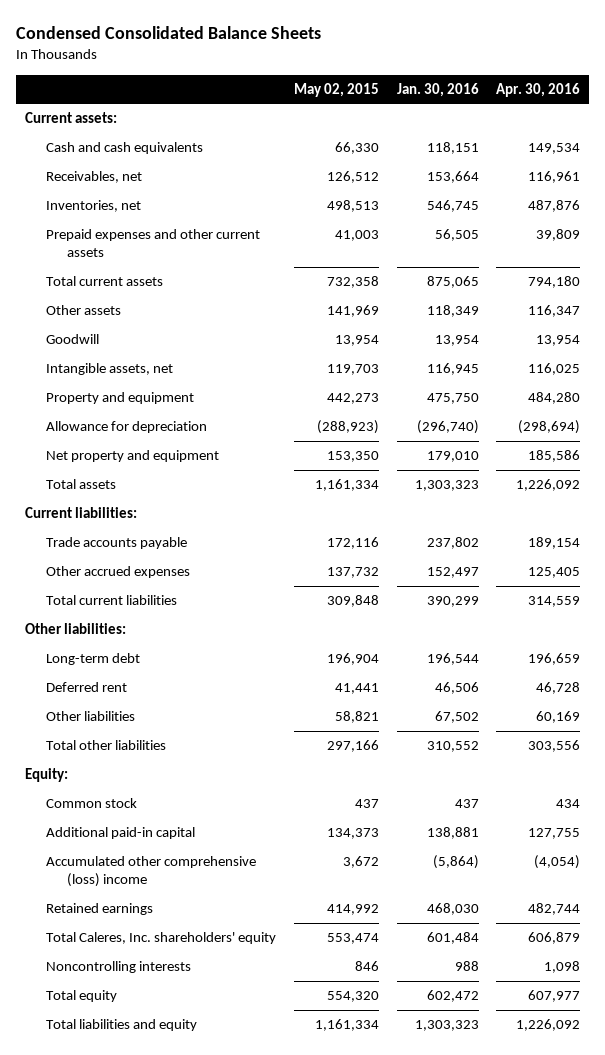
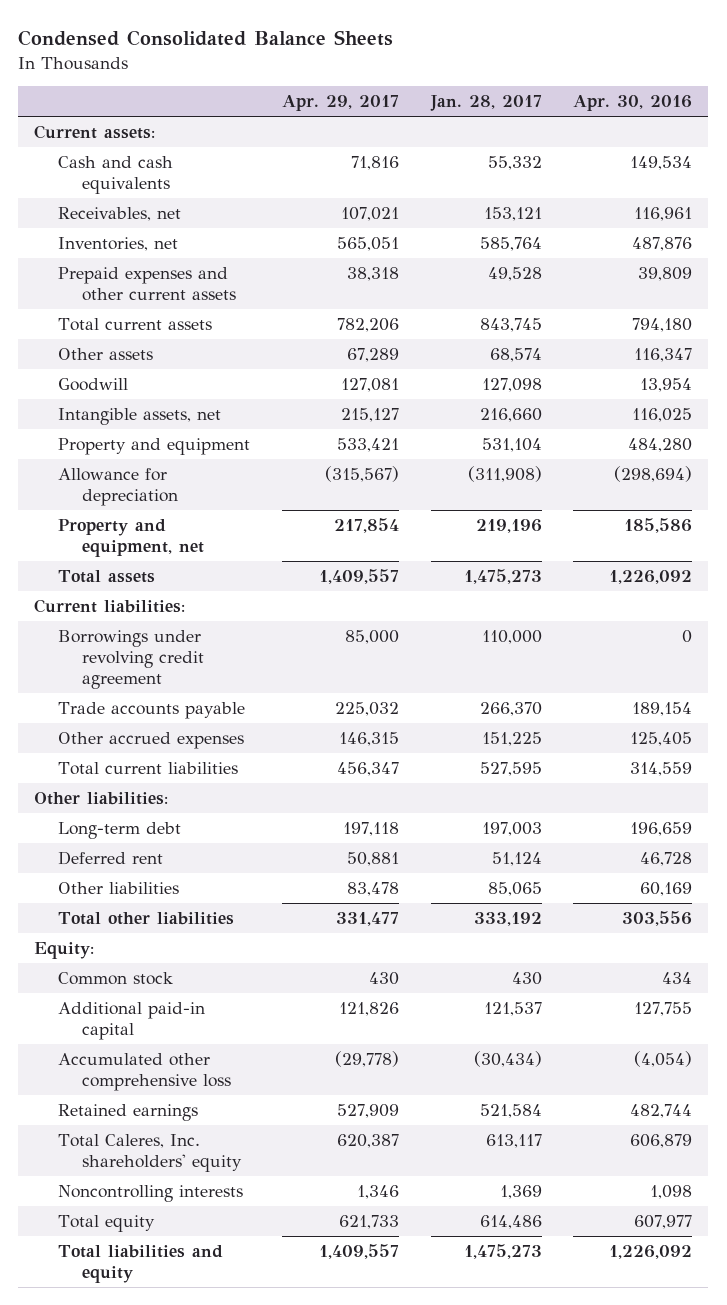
[293,82,379,97] May 02, 2015 -> none
[396,82,479,97] Jan. 30, 2016 -> none
none -> [281,95,399,112] Apr. 29, 2017
none -> [429,95,542,112] Jan. 28, 2017
[45,450,219,463] Net property and equipment -> [58,519,204,558] Property and equipment, net
none -> [58,630,204,690] Borrowings under revolving credit agreement
[45,856,256,888] Accumulated other comprehensive (loss) income -> [58,1053,231,1092] Accumulated other comprehensive loss

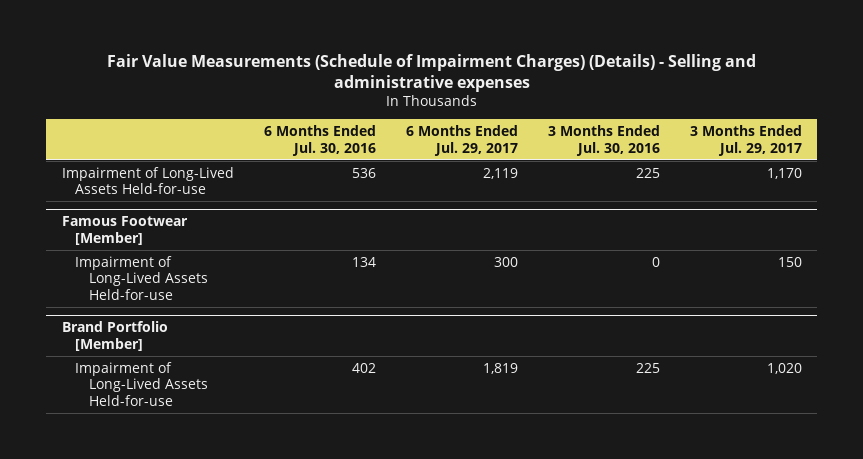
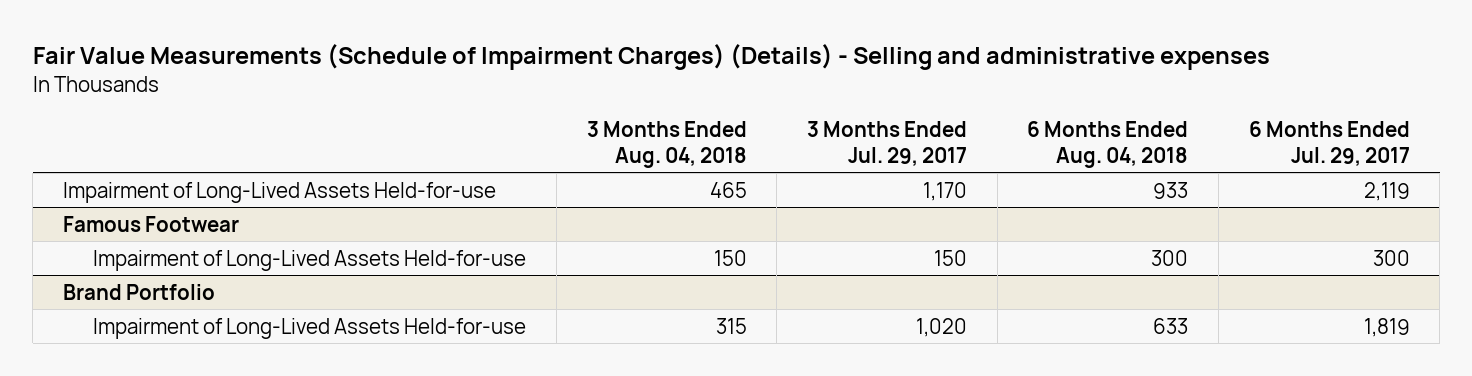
[263,124,376,156] 6 Months Ended Jul. 30, 2016 -> none
[547,124,660,156] 3 Months Ended Jul. 30, 2016 -> none
none -> [586,120,747,168] 3 Months Ended Aug. 04, 2018
none -> [1027,120,1189,168] 6 Months Ended Aug. 04, 2018
[61,215,188,245] Famous Footwear [Member] -> [62,215,239,232] Famous Footwear
[61,320,168,351] Brand Portfolio [Member] -> [62,283,215,300] Brand Portfolio

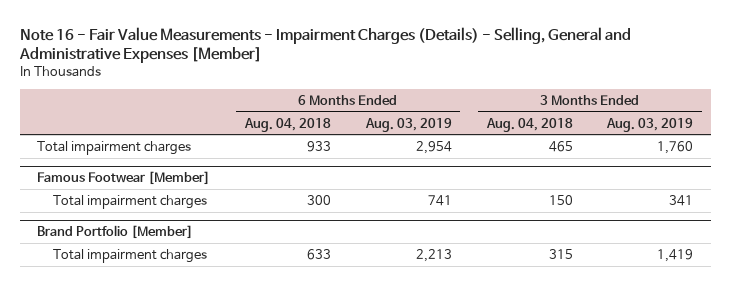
[32,44,1270,71] Fair Value Measurements (Schedule of Impairment Charges) (Details) - Selling and administrative expenses -> [18,26,631,64] Note 16 - Fair Value Measurements - Impairment Charges (Details) - Selling, General and Administrative Expenses [Member]
[807,120,968,166] 3 Months Ended Jul. 29, 2017 -> none
[1248,120,1410,166] 6 Months Ended Jul. 29, 2017 -> none
none -> [364,117,452,132] Aug. 03, 2019
none -> [606,117,694,132] Aug. 03, 2019
[62,181,496,203] Impairment of Long-Lived Assets Held-for-use -> [37,140,192,155] Total impairment charges
[62,215,239,232] Famous Footwear -> [37,170,211,185] Famous Footwear [Member]
[93,249,527,271] Impairment of Long-Lived Assets Held-for-use -> [52,194,207,209] Total impairment charges
[62,283,215,300] Brand Portfolio -> [37,224,194,239] Brand Portfolio [Member]
[93,317,527,339] Impairment of Long-Lived Assets Held-for-use -> [52,248,207,263] Total impairment charges

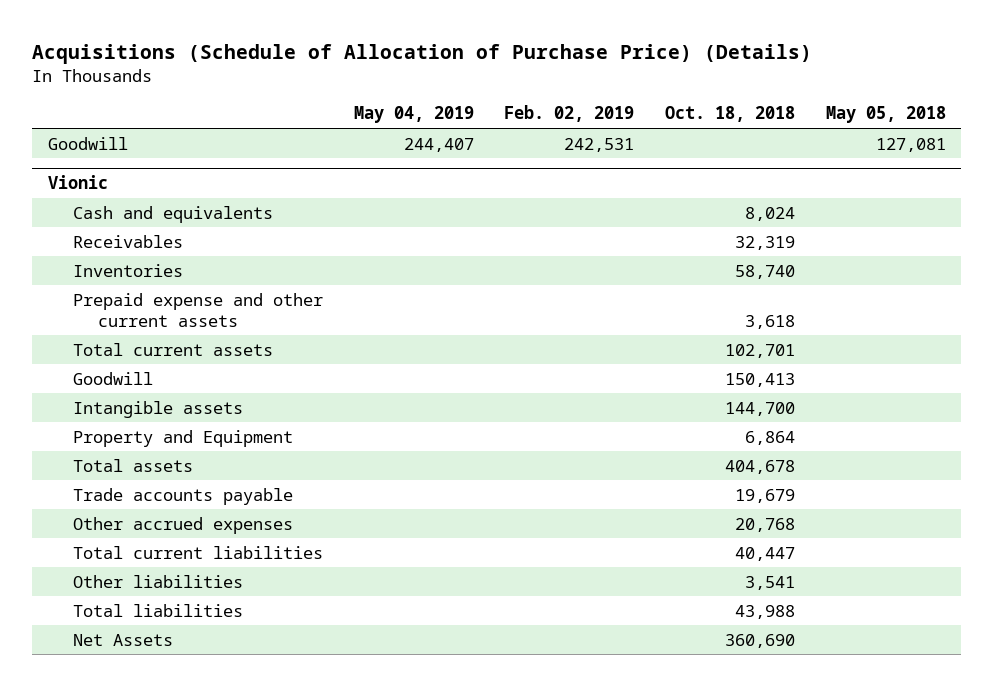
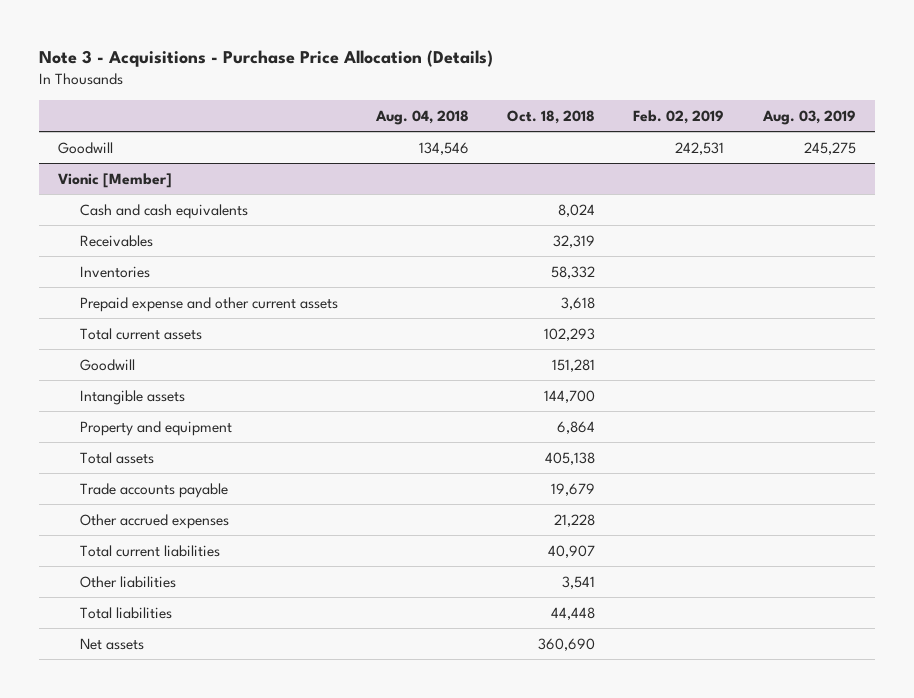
[32,43,813,64] Acquisitions (Schedule of Allocation of Purchase Price) (Details) -> [38,50,493,68] Note 3 - Acquisitions - Purchase Price Allocation (Details)
[353,106,474,124] May 04, 2019 -> none
[826,106,947,124] May 05, 2018 -> none
none -> [375,109,470,125] Aug. 04, 2018
none -> [761,109,856,125] Aug. 03, 2019
[47,175,108,190] Vionic -> [57,172,172,188] Vionic [Member]
[72,205,273,223] Cash and equivalents -> [80,203,249,219] Cash and cash equivalents
[735,264,796,279] 58,740 -> [551,265,596,279] 58,332
[725,343,796,358] 102,701 -> [544,327,596,341] 102,293
[725,372,796,387] 150,413 -> [552,358,596,372] 151,281
[72,429,293,447] Property and Equipment -> [80,420,233,436] Property and equipment
[725,459,796,474] 404,678 -> [545,451,596,465] 405,138
[735,517,796,532] 20,768 -> [554,513,596,527] 21,228
[735,546,796,561] 40,447 -> [548,544,596,558] 40,907
[735,604,796,619] 43,988 -> [551,606,596,620] 44,448
[72,633,173,646] Net Assets -> [80,637,145,650] Net assets

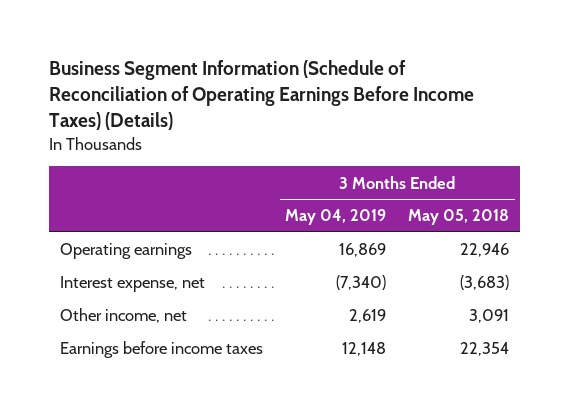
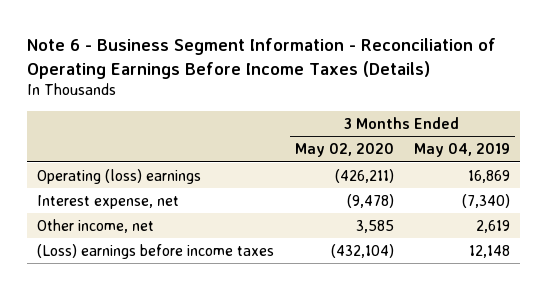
[49,60,475,131] Business Segment Information (Schedule of Reconciliation of Operating Earnings Before Income Taxes) (Details) -> [27,38,497,79] Note 6 - Business Segment Information - Reconciliation of Operating Earnings Before Income Taxes (Details)
[408,209,510,226] May 05, 2018 -> none
none -> [294,143,394,158] May 02, 2020
[60,243,193,260] Operating earnings -> [37,168,202,184] Operating (loss) earnings
[60,341,264,359] Earnings before income taxes -> [37,243,275,259] (Loss) earnings before income taxes

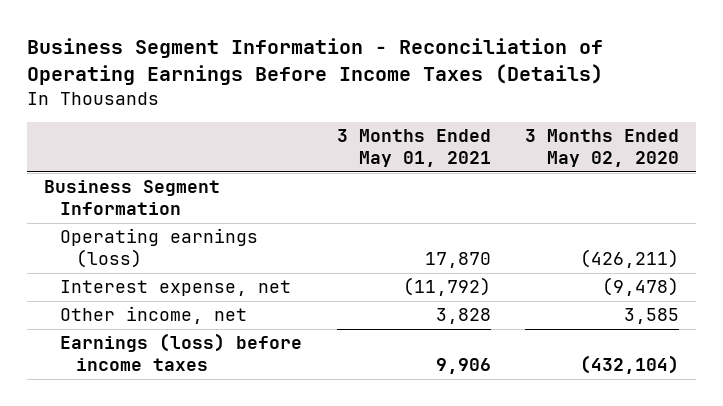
[27,38,497,79] Note 6 - Business Segment Information - Reconciliation of Operating Earnings Before Income Taxes (Details) -> [27,38,604,86] Business Segment Information - Reconciliation of Operating Earnings Before Income Taxes (Details)
[413,143,510,158] May 04, 2019 -> none
none -> [336,129,491,168] 3 Months Ended May 01, 2021
none -> [44,180,221,216] Business Segment Information
[37,168,202,184] Operating (loss) earnings -> [60,228,259,269] Operating earnings (loss)
[37,243,275,259] (Loss) earnings before income taxes -> [60,333,303,372] Earnings (loss) before income taxes

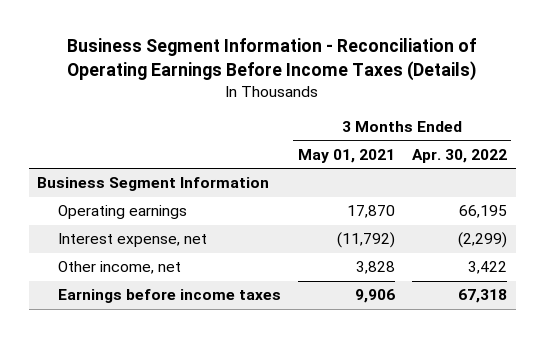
[524,129,679,168] 3 Months Ended May 02, 2020 -> none
none -> [411,148,507,163] Apr. 30, 2022
[60,228,259,269] Operating earnings (loss) -> [57,205,187,220] Operating earnings
[60,333,303,372] Earnings (loss) before income taxes -> [57,289,281,304] Earnings before income taxes

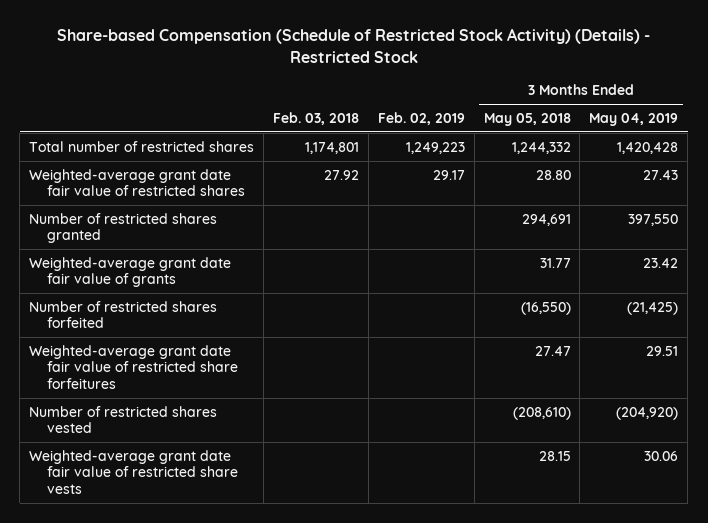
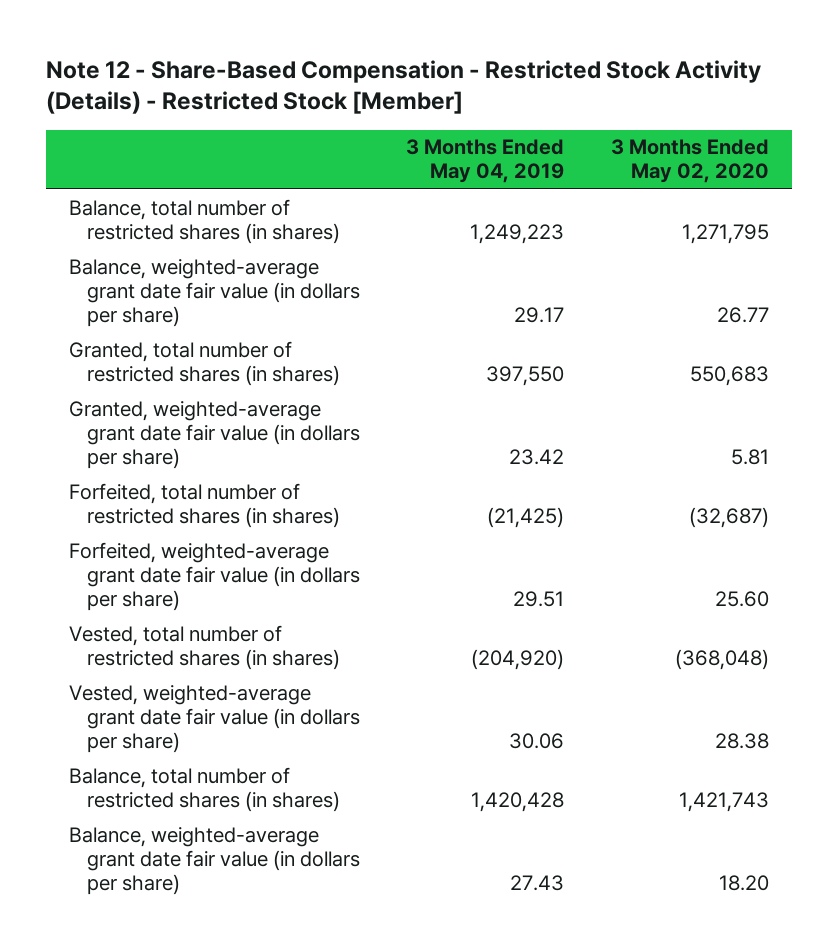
[56,28,650,63] Share-based Compensation (Schedule of Restricted Stock Activity) (Details) - Restricted Stock -> [46,59,762,115] Note 12 - Share-Based Compensation - Restricted Stock Activity (Details) - Restricted Stock [Member]
[273,111,360,125] Feb. 03, 2018 -> none
[377,111,465,125] Feb. 02, 2019 -> none
[483,112,571,126] May 05, 2018 -> none
none -> [610,139,769,184] 3 Months Ended May 02, 2020
[29,140,255,152] Total number of restricted shares -> [69,198,341,244] Balance, total number of restricted shares (in shares)
[617,141,679,154] 1,420,428 -> [470,223,565,244] 1,249,223
[29,168,246,197] Weighted-average grant date fair value of restricted shares -> [69,258,361,327] Balance, weighted-average grant date fair value (in dollars per share)
[643,169,679,180] 27.43 -> [514,306,565,323] 29.17
[29,212,218,244] Number of restricted shares granted -> [69,340,341,386] Granted, total number of restricted shares (in shares)
[29,256,232,288] Weighted-average grant date fair value of grants -> [69,400,361,469] Granted, weighted-average grant date fair value (in dollars per share)
[29,300,218,329] Number of restricted shares forfeited -> [69,482,341,528] Forfeited, total number of restricted shares (in shares)
[29,344,239,390] Weighted-average grant date fair value of restricted share forfeitures -> [69,541,361,611] Forfeited, weighted-average grant date fair value (in dollars per share)
[29,405,218,434] Number of restricted shares vested -> [69,624,341,670] Vested, total number of restricted shares (in shares)
[29,449,239,495] Weighted-average grant date fair value of restricted share vests -> [69,684,361,753] Vested, weighted-average grant date fair value (in dollars per share)
none -> [69,766,341,812] Balance, total number of restricted shares (in shares)
none -> [69,826,361,895] Balance, weighted-average grant date fair value (in dollars per share)

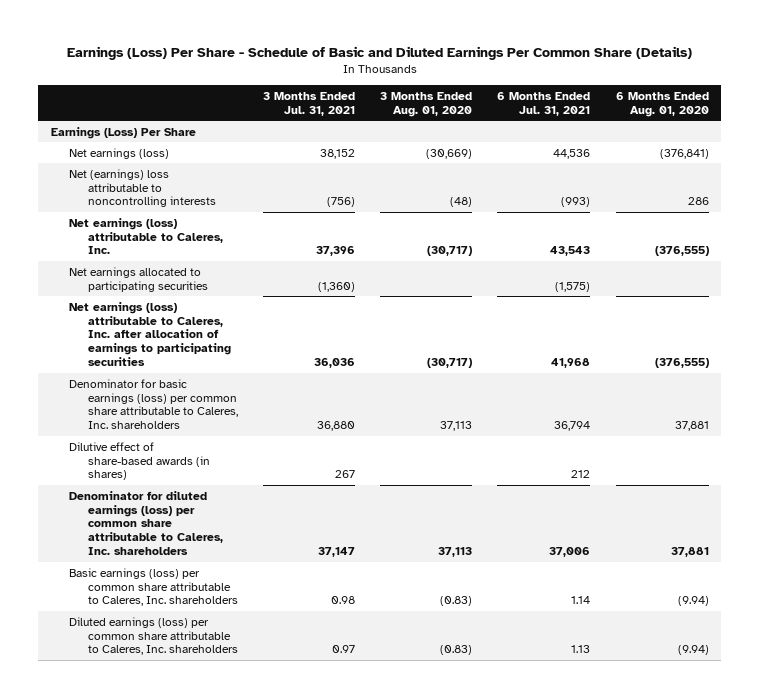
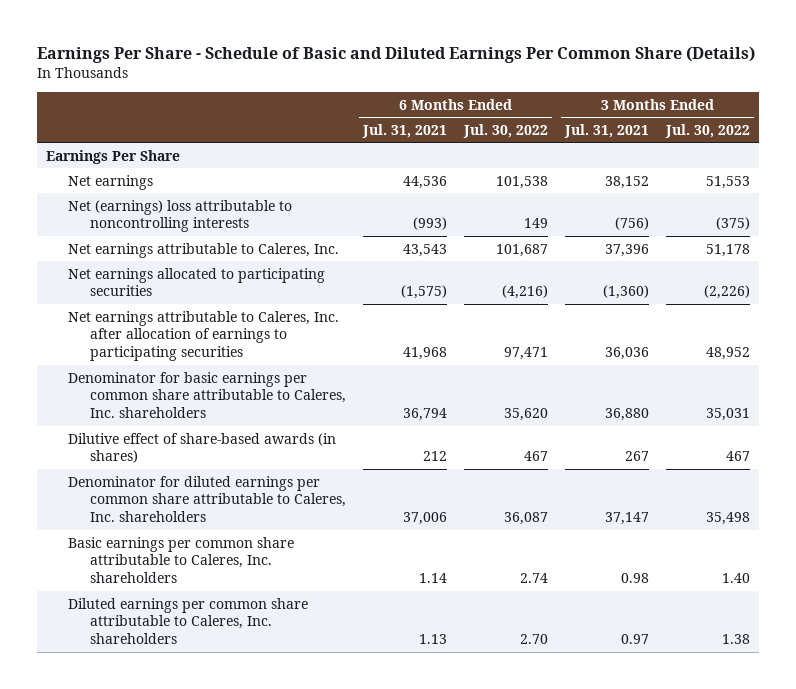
[66,45,692,60] Earnings (Loss) Per Share - Schedule of Basic and Diluted Earnings Per Common Share (Details) -> [37,46,756,64] Earnings Per Share - Schedule of Basic and Diluted Earnings Per Common Share (Details)
[380,91,473,117] 3 Months Ended Aug. 01, 2020 -> none
[615,91,709,117] 6 Months Ended Aug. 01, 2020 -> none
none -> [463,123,549,138] Jul. 30, 2022
none -> [665,123,751,138] Jul. 30, 2022
[50,126,196,139] Earnings (Loss) Per Share -> [45,149,180,164] Earnings Per Share
[69,147,170,159] Net earnings (loss) -> [67,174,153,190] Net earnings
[69,217,223,255] Net earnings (loss) attributable to Caleres, Inc. -> [67,242,339,258] Net earnings attributable to Caleres, Inc.
[69,301,231,367] Net earnings (loss) attributable to Caleres, Inc. after allocation of earnings to participating securities -> [67,310,339,362] Net earnings attributable to Caleres, Inc. after allocation of earnings to participating securities
[69,378,238,430] Denominator for basic earnings (loss) per common share attributable to Caleres, Inc. shareholders -> [67,371,346,419] Denominator for basic earnings per common share attributable to Caleres, Inc. shareholders
[69,490,223,556] Denominator for diluted earnings (loss) per common share attributable to Caleres, Inc. shareholders -> [67,475,346,523] Denominator for diluted earnings per common share attributable to Caleres, Inc. shareholders
[69,567,238,607] Basic earnings (loss) per common share attributable to Caleres, Inc. shareholders -> [67,536,294,584] Basic earnings per common share attributable to Caleres, Inc. shareholders
[69,616,238,656] Diluted earnings (loss) per common share attributable to Caleres, Inc. shareholders -> [67,597,308,645] Diluted earnings per common share attributable to Caleres, Inc. shareholders

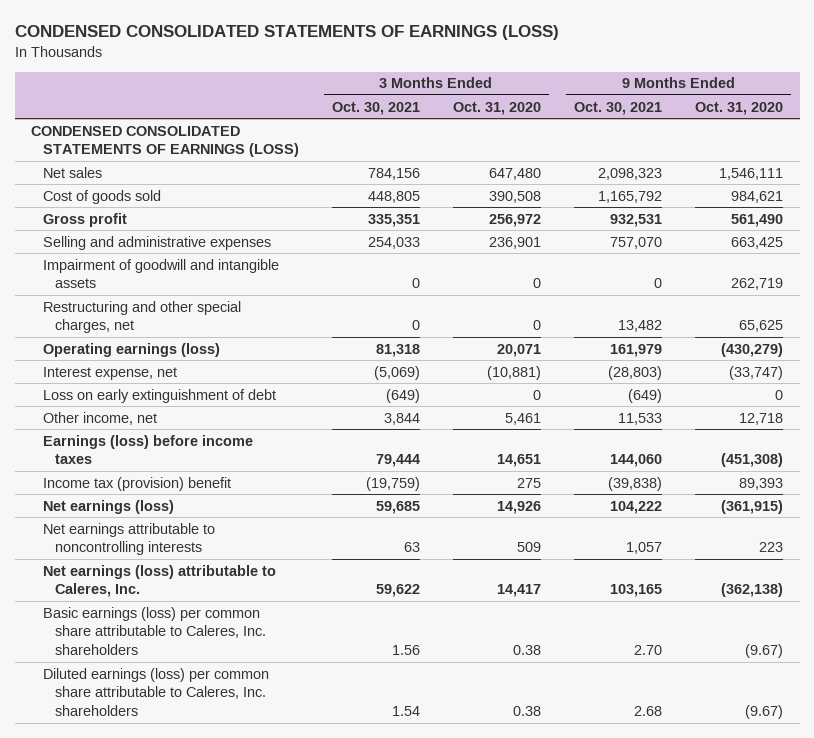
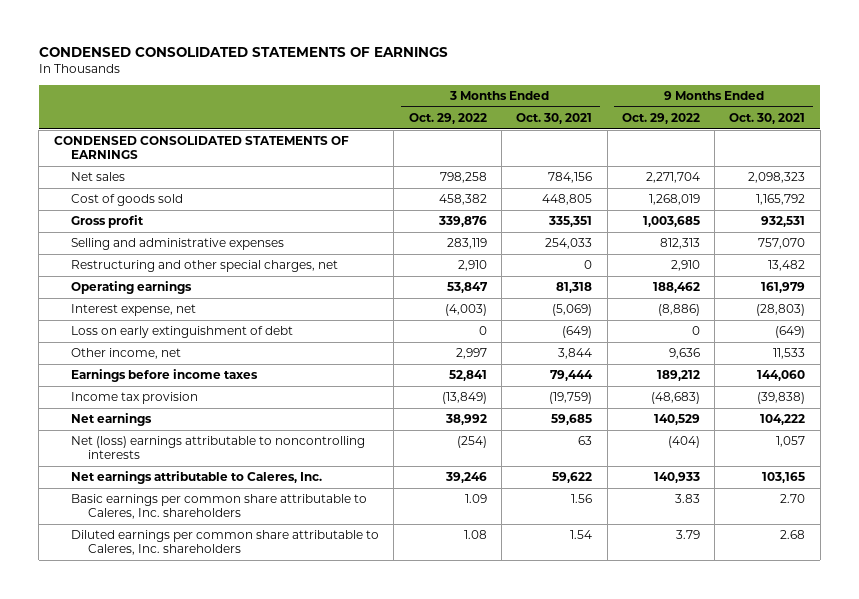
[14,25,559,41] CONDENSED CONSOLIDATED STATEMENTS OF EARNINGS (LOSS) -> [38,47,448,58] CONDENSED CONSOLIDATED STATEMENTS OF EARNINGS
[452,101,541,115] Oct. 31, 2020 -> none
[695,101,784,115] Oct. 31, 2020 -> none
none -> [408,112,487,124] Oct. 29, 2022
none -> [621,112,700,124] Oct. 29, 2022
[31,125,299,158] CONDENSED CONSOLIDATED STATEMENTS OF EARNINGS (LOSS) -> [53,136,349,159] CONDENSED CONSOLIDATED STATEMENTS OF EARNINGS
[42,258,279,289] Impairment of goodwill and intangible assets -> none
[42,342,220,357] Operating earnings (loss) -> [70,281,192,295] Operating earnings
[42,434,253,465] Earnings (loss) before income taxes -> [70,369,258,383] Earnings before income taxes
[42,476,231,491] Income tax (provision) benefit -> [70,392,198,405] Income tax provision
[42,499,174,514] Net earnings (loss) -> [70,413,152,427] Net earnings
[42,522,215,556] Net earnings attributable to noncontrolling interests -> [70,436,365,459] Net (loss) earnings attributable to noncontrolling interests
[42,564,276,598] Net earnings (loss) attributable to Caleres, Inc. -> [70,471,322,485] Net earnings attributable to Caleres, Inc.
[42,606,266,656] Basic earnings (loss) per common share attributable to Caleres, Inc. shareholders -> [70,494,367,519] Basic earnings per common share attributable to Caleres, Inc. shareholders
[42,667,269,717] Diluted earnings (loss) per common share attributable to Caleres, Inc. shareholders -> [70,530,379,555] Diluted earnings per common share attributable to Caleres, Inc. shareholders

